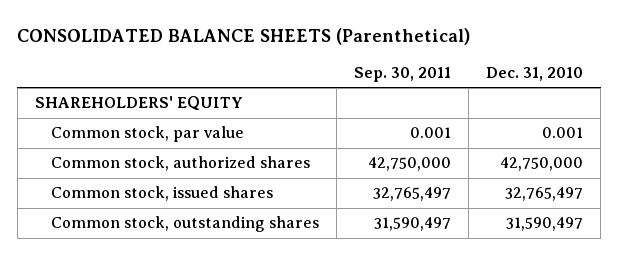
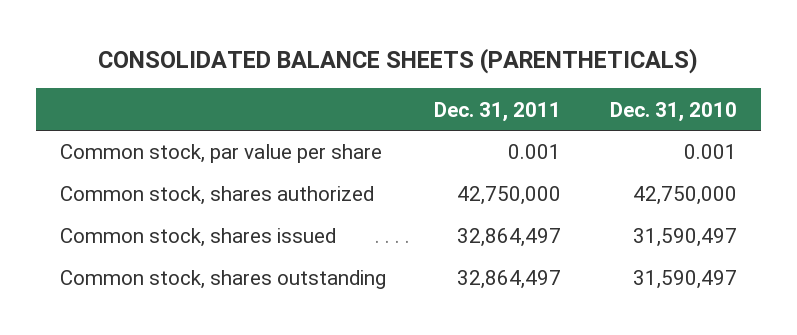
[17,27,471,45] CONSOLIDATED BALANCE SHEETS (Parenthetical) -> [98,47,699,74] CONSOLIDATED BALANCE SHEETS (PARENTHETICALS)
[354,66,452,82] Sep. 30, 2011 -> none
none -> [434,101,562,122] Dec. 31, 2011
[34,96,243,112] SHAREHOLDERS' EQUITY -> none
[51,126,245,143] Common stock, par value -> [60,144,383,164] Common stock, par value per share
[51,156,311,172] Common stock, authorized shares -> [60,186,375,206] Common stock, shares authorized
[51,186,274,202] Common stock, issued shares -> [60,228,337,248] Common stock, shares issued
[505,187,584,202] 32,765,497 -> [632,228,737,248] 31,590,497
[51,216,320,233] Common stock, outstanding shares -> [60,270,387,290] Common stock, shares outstanding

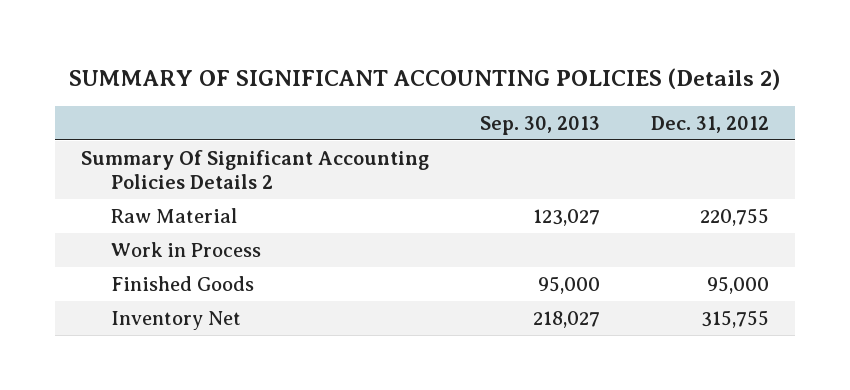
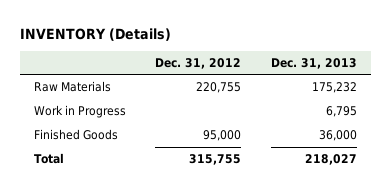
[68,67,780,90] SUMMARY OF SIGNIFICANT ACCOUNTING POLICIES (Details 2) -> [19,27,171,41] INVENTORY (Details)
[479,115,600,135] Sep. 30, 2013 -> none
none -> [270,57,357,69] Dec. 31, 2013
[80,149,429,189] Summary Of Significant Accounting Policies Details 2 -> none
[111,207,238,223] Raw Material -> [34,81,112,93] Raw Materials
[111,241,262,257] Work in Process -> [34,105,127,119] Work in Progress
[111,310,242,330] Inventory Net -> [34,153,65,165] Total

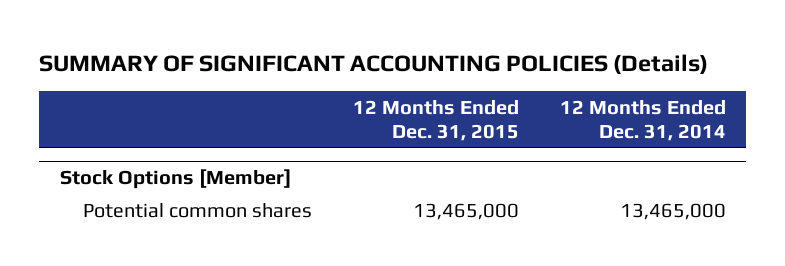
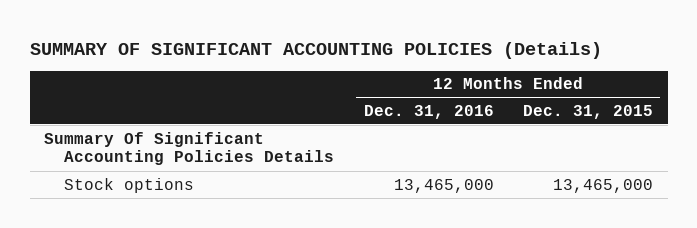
[559,99,726,141] 12 Months Ended Dec. 31, 2014 -> none
none -> [363,104,494,119] Dec. 31, 2016
[59,168,291,189] Stock Options [Member] -> none
none -> [44,131,335,166] Summary Of Significant Accounting Policies Details
[83,202,313,218] Potential common shares -> [64,177,195,193] Stock options

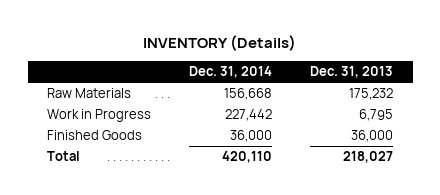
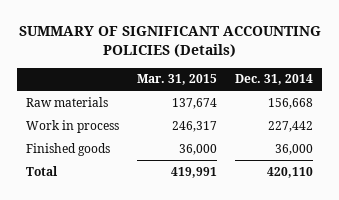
[143,34,297,51] INVENTORY (Details) -> [18,26,321,58] SUMMARY OF SIGNIFICANT ACCOUNTING POLICIES (Details)
[310,66,394,79] Dec. 31, 2013 -> none
none -> [137,74,218,86] Mar. 31, 2015
[46,88,131,99] Raw Materials -> [26,96,109,107] Raw materials
[46,109,151,123] Work in Progress -> [26,119,120,133] Work in process
[46,130,142,141] Finished Goods -> [26,142,111,156] Finished goods

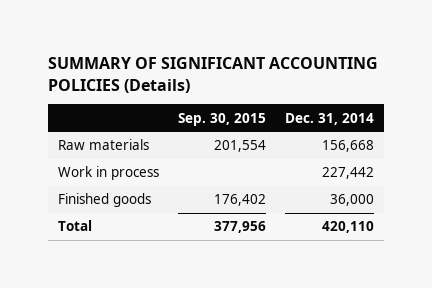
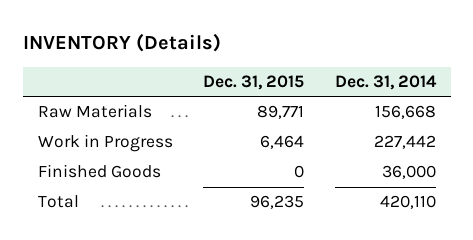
[47,57,378,93] SUMMARY OF SIGNIFICANT ACCOUNTING POLICIES (Details) -> [22,33,221,53] INVENTORY (Details)
[177,112,266,126] Sep. 30, 2015 -> none
none -> [203,74,305,90] Dec. 31, 2015
[57,139,149,151] Raw materials -> [37,104,152,119] Raw Materials
[57,166,159,181] Work in process -> [37,134,173,153] Work in Progress
[57,193,151,208] Finished goods -> [37,164,161,179] Finished Goods

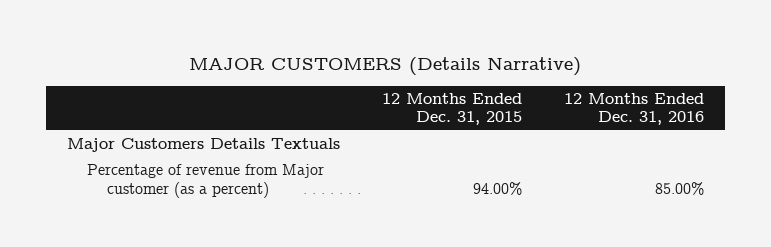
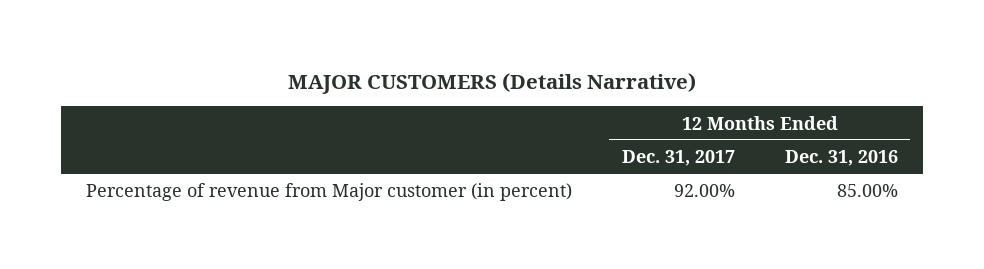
[381,93,522,126] 12 Months Ended Dec. 31, 2015 -> none
none -> [621,150,735,167] Dec. 31, 2017
[66,138,340,153] Major Customers Details Textuals -> none
[86,164,324,198] Percentage of revenue from Major customer (as a percent) -> [85,183,572,202] Percentage of revenue from Major customer (in percent)

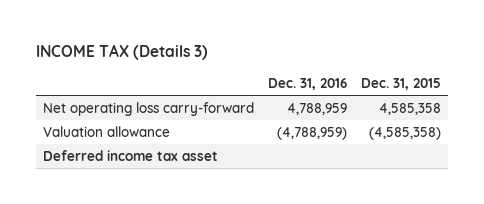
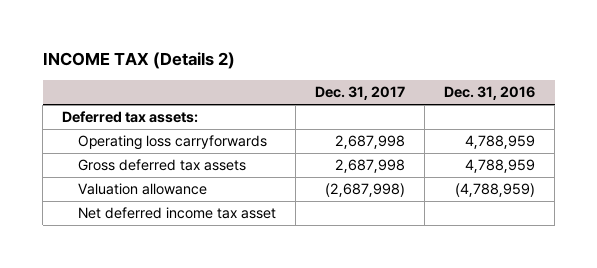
[36,44,209,61] INCOME TAX (Details 3) -> [42,52,235,70] INCOME TAX (Details 2)
[361,78,442,91] Dec. 31, 2015 -> none
none -> [315,86,406,101] Dec. 31, 2017
none -> [62,111,199,124] Deferred tax assets:
[43,102,255,117] Net operating loss carry-forward -> [78,135,268,151] Operating loss carryforwards
none -> [78,159,247,172] Gross deferred tax assets
[43,150,219,162] Deferred income tax asset -> [78,207,277,220] Net deferred income tax asset

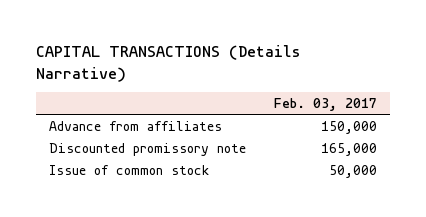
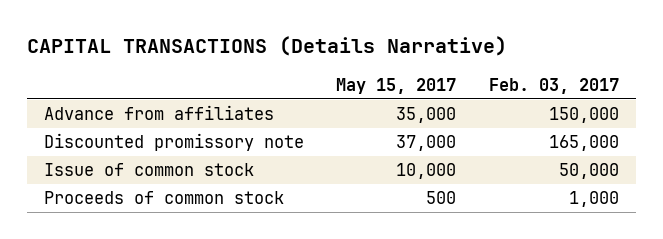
none -> [336,77,457,94] May 15, 2017
none -> [43,191,284,205] Proceeds of common stock

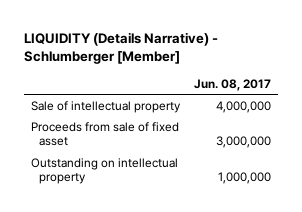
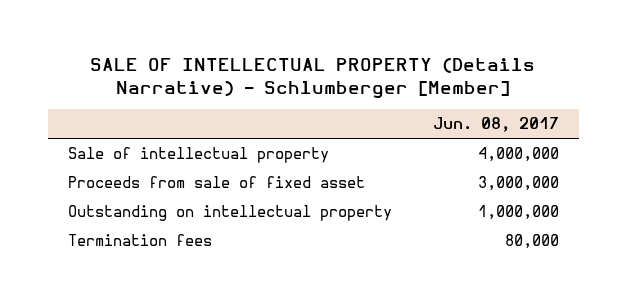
[24,31,219,65] LIQUIDITY (Details Narrative) - Schlumberger [Member] -> [90,58,536,100] SALE OF INTELLECTUAL PROPERTY (Details Narrative) - Schlumberger [Member]
none -> [68,234,213,247] Termination fees

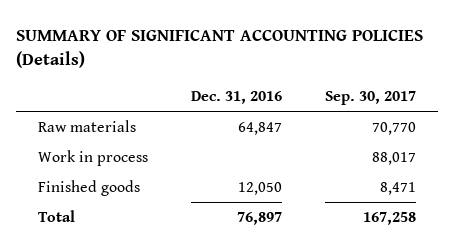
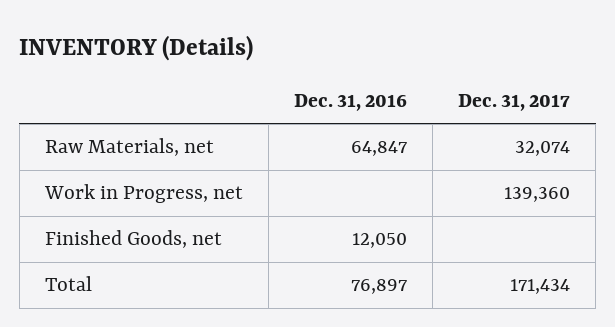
[16,29,424,69] SUMMARY OF SIGNIFICANT ACCOUNTING POLICIES (Details) -> [19,34,254,61] INVENTORY (Details)
[325,90,417,105] Sep. 30, 2017 -> none
none -> [458,94,571,112] Dec. 31, 2017
[37,120,136,133] Raw materials -> [44,138,214,157] Raw Materials, net
[37,150,148,167] Work in process -> [43,184,243,204] Work in Progress, net
[37,180,140,197] Finished goods -> [44,230,222,249] Finished Goods, net

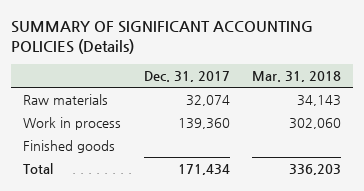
[19,34,254,61] INVENTORY (Details) -> [11,21,314,55] SUMMARY OF SIGNIFICANT ACCOUNTING POLICIES (Details)
[293,94,407,112] Dec. 31, 2016 -> none
none -> [252,71,342,83] Mar. 31, 2018
[44,138,214,157] Raw Materials, net -> [22,94,108,106] Raw materials
[43,184,243,204] Work in Progress, net -> [22,117,121,131] Work in process
[44,230,222,249] Finished Goods, net -> [22,140,115,154] Finished goods

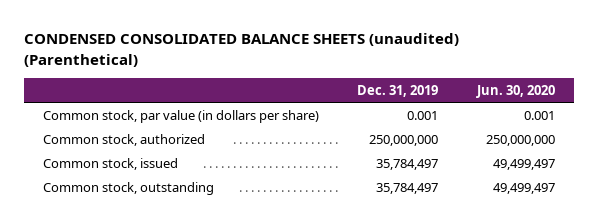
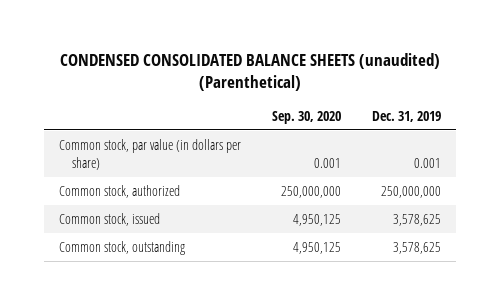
[475,84,555,98] Jun. 30, 2020 -> none
none -> [271,111,341,125] Sep. 30, 2020
[376,158,439,170] 35,784,497 -> [392,213,441,226] 3,578,625
[376,182,439,194] 35,784,497 -> [392,241,441,254] 3,578,625

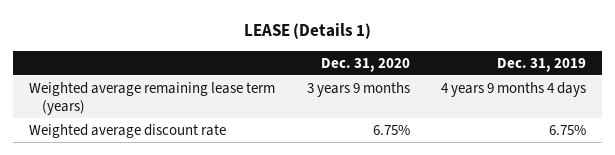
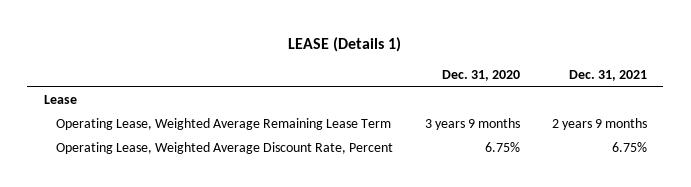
[497,57,587,72] Dec. 31, 2019 -> none
none -> [569,69,648,81] Dec. 31, 2021
none -> [43,95,77,105] Lease
[28,81,275,115] Weighted average remaining lease term (years) -> [55,118,391,131] Operating Lease, Weighted Average Remaining Lease Term
[28,123,226,138] Weighted average discount rate -> [55,142,393,155] Operating Lease, Weighted Average Discount Rate, Percent

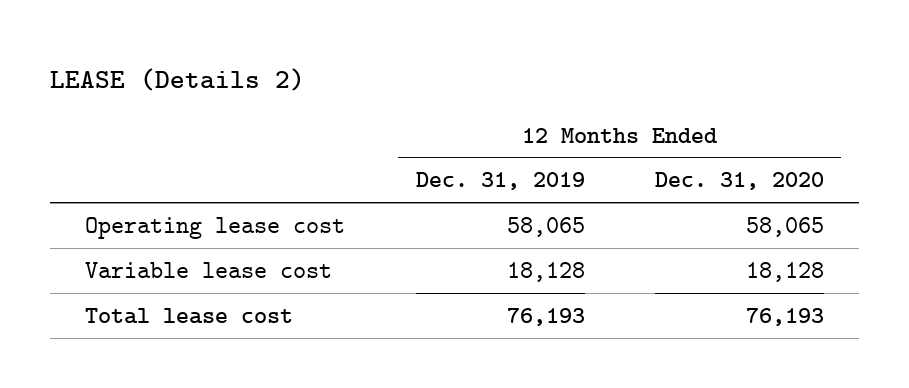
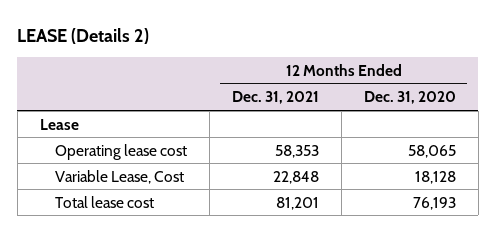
[415,172,585,191] Dec. 31, 2019 -> none
none -> [231,91,319,105] Dec. 31, 2021
none -> [39,118,79,130] Lease
[85,261,333,278] Variable lease cost -> [54,169,184,184] Variable Lease, Cost

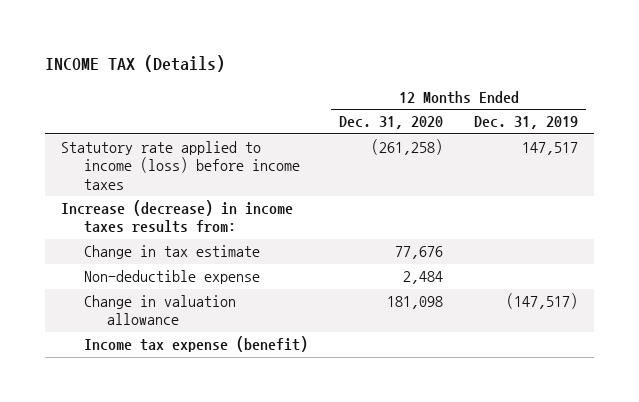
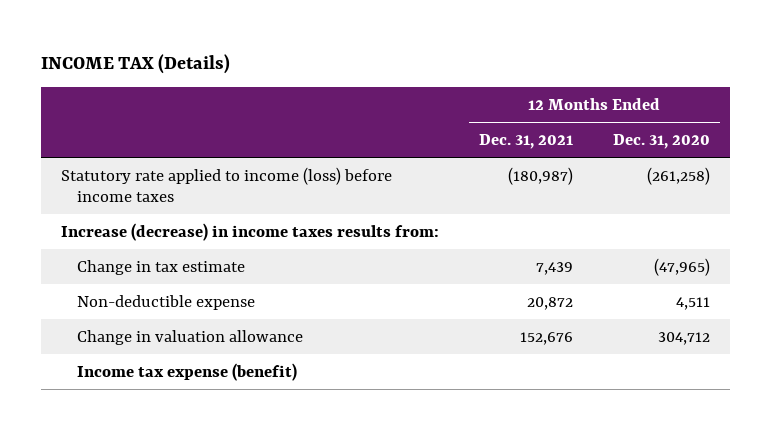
[474,116,579,130] Dec. 31, 2019 -> none
none -> [478,133,573,149] Dec. 31, 2021
[395,246,444,260] 77,676 -> [653,257,710,276] (47,965)
[403,271,444,285] 2,484 -> [675,296,710,310] 4,511
[387,296,444,310] 181,098 -> [657,331,710,345] 304,712

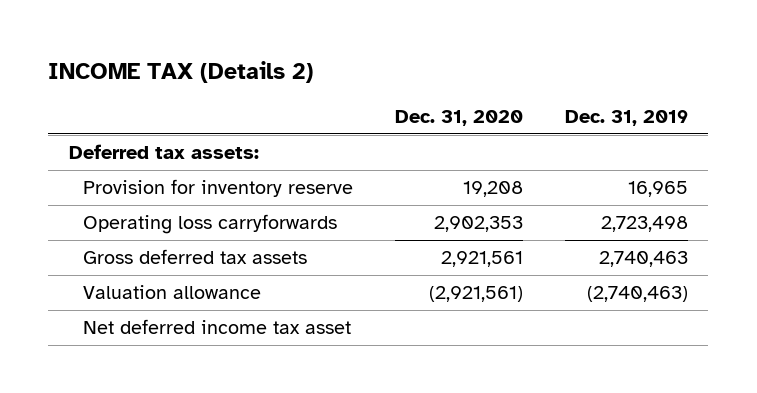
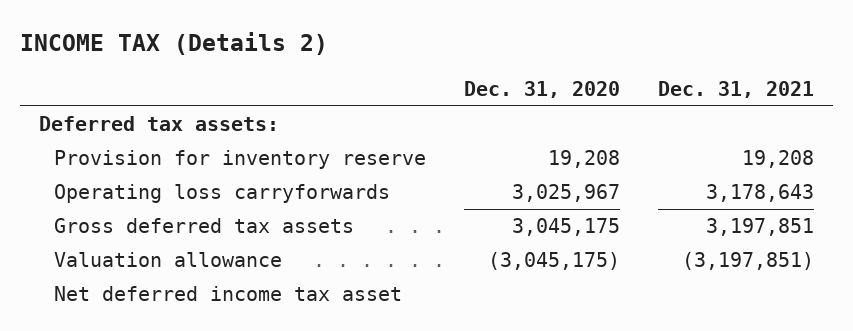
[564,109,688,126] Dec. 31, 2019 -> none
none -> [658,80,815,98] Dec. 31, 2021
[433,216,523,233] 2,902,353 -> [512,184,621,203] 3,025,967
[440,251,523,268] 2,921,561 -> [512,218,621,237] 3,045,175
[428,286,523,303] (2,921,561) -> [488,252,621,271] (3,045,175)

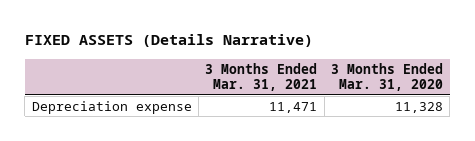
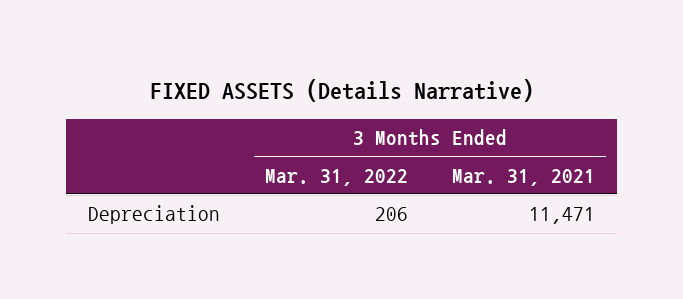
[330,62,443,92] 3 Months Ended Mar. 31, 2020 -> none
none -> [264,168,408,186] Mar. 31, 2022
[31,100,192,114] Depreciation expense -> [88,205,221,225] Depreciation

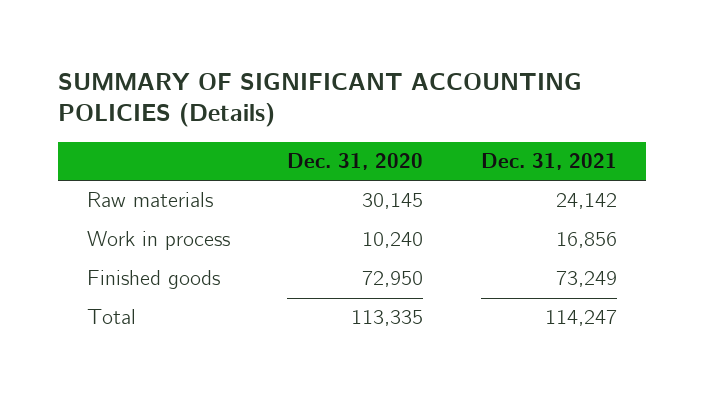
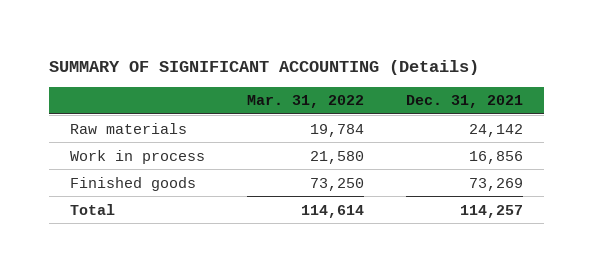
[57,72,582,128] SUMMARY OF SIGNIFICANT ACCOUNTING POLICIES (Details) -> [48,59,479,75] SUMMARY OF SIGNIFICANT ACCOUNTING (Details)
[287,153,424,171] Dec. 31, 2020 -> none
none -> [246,95,364,109] Mar. 31, 2022
[556,271,618,288] 73,249 -> [468,177,523,191] 73,269
[545,310,618,327] 114,247 -> [459,204,523,218] 114,257

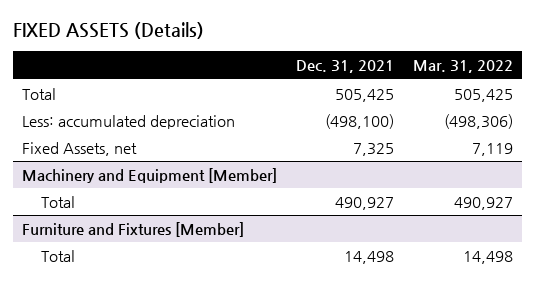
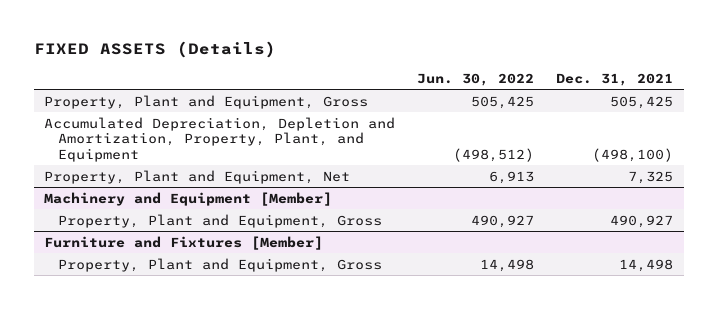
[412,60,513,74] Mar. 31, 2022 -> none
none -> [417,72,535,86] Jun. 30, 2022
[22,88,57,101] Total -> [44,94,369,109] Property, Plant and Equipment, Gross
[22,115,236,130] Less: accumulated depreciation -> [44,116,396,162] Accumulated Depreciation, Depletion and Amortization, Property, Plant, and Equipment
[22,142,138,157] Fixed Assets, net -> [44,169,351,184] Property, Plant and Equipment, Net
[41,196,76,209] Total -> [58,213,383,228] Property, Plant and Equipment, Gross
[41,250,76,263] Total -> [58,257,383,272] Property, Plant and Equipment, Gross

